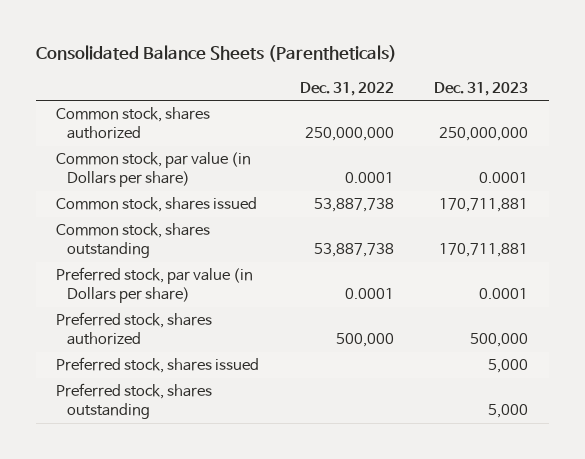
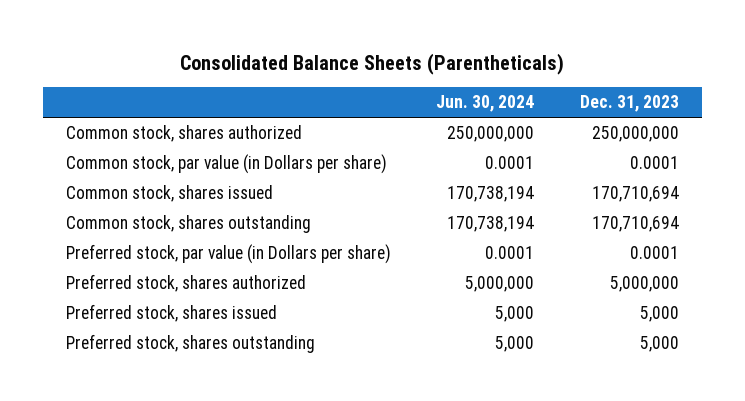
[299,81,394,96] Dec. 31, 2022 -> none
none -> [436,95,535,113] Jun. 30, 2024
[439,198,529,213] 170,711,881 -> [591,186,679,203] 170,710,694
[439,243,529,258] 170,711,881 -> [591,216,679,233] 170,710,694
[470,333,529,348] 500,000 -> [609,276,679,293] 5,000,000

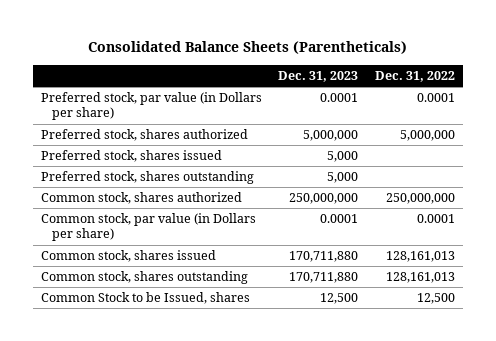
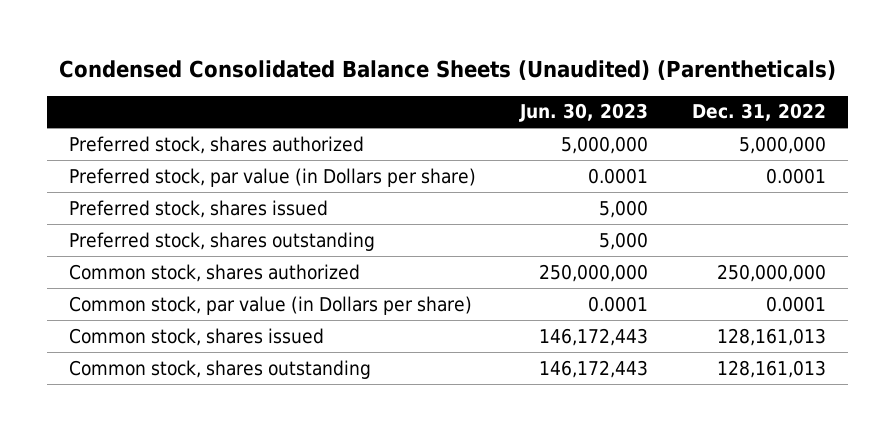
[87,41,407,55] Consolidated Balance Sheets (Parentheticals) -> [59,59,837,80] Condensed Consolidated Balance Sheets (Unaudited) (Parentheticals)
[278,70,359,82] Dec. 31, 2023 -> none
none -> [518,103,648,123] Jun. 30, 2023
[41,92,263,121] Preferred stock, par value (in Dollars per share) -> [69,167,477,187] Preferred stock, par value (in Dollars per share)
[41,292,251,305] Common Stock to be Issued, shares -> none

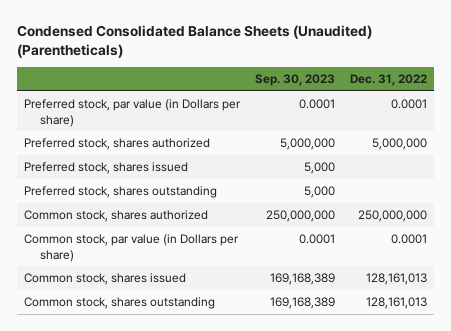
[518,103,648,123] Jun. 30, 2023 -> none
none -> [254,74,335,87] Sep. 30, 2023
[69,135,365,154] Preferred stock, shares authorized -> [24,138,211,151] Preferred stock, shares authorized

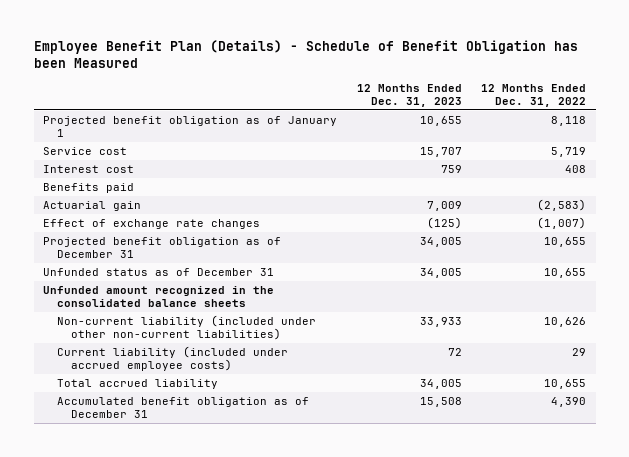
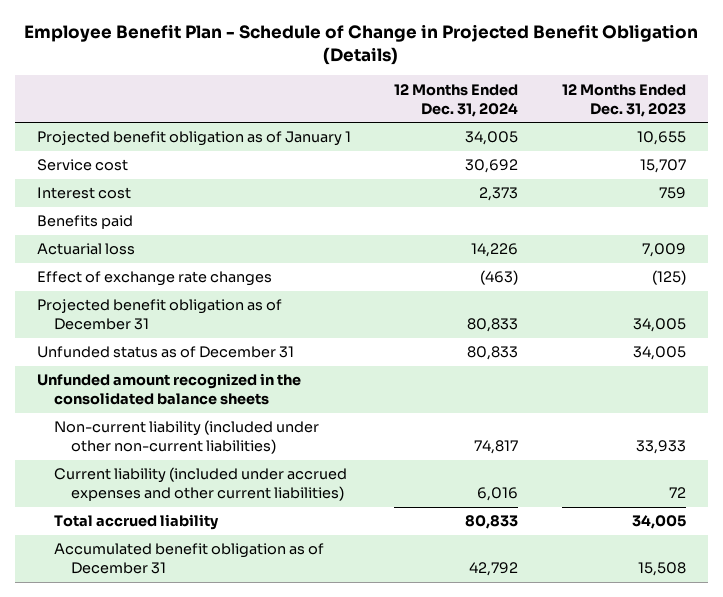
[33,39,578,68] Employee Benefit Plan (Details) - Schedule of Benefit Obligation has been Measured -> [24,23,699,65] Employee Benefit Plan - Schedule of Change in Projected Benefit Obligation (Details)
[481,83,587,107] 12 Months Ended Dec. 31, 2022 -> none
none -> [394,83,519,117] 12 Months Ended Dec. 31, 2024
[43,201,142,212] Actuarial gain -> [36,243,135,256] Actuarial loss
[57,346,289,372] Current liability (included under accrued employee costs) -> [54,467,348,502] Current liability (included under accrued expenses and other current liabilities)

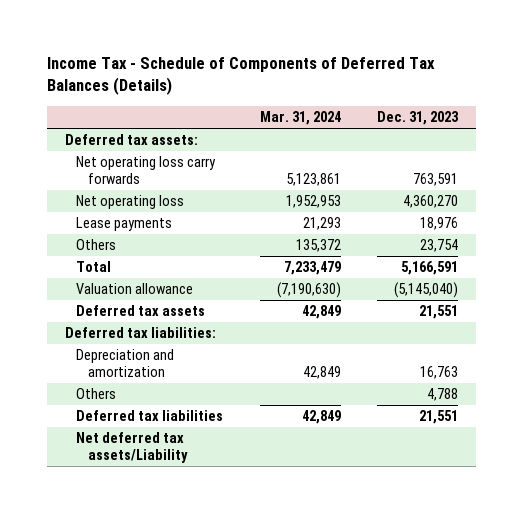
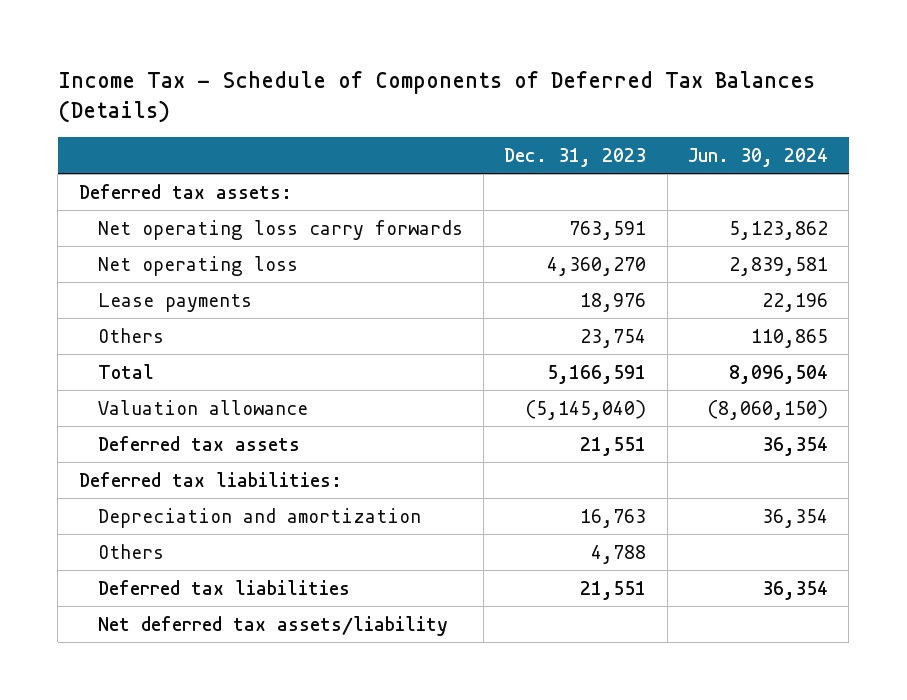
[259,111,341,126] Mar. 31, 2024 -> none
none -> [688,147,829,167] Jun. 30, 2024
[76,432,189,463] Net deferred tax assets/Liability -> [97,615,448,636] Net deferred tax assets/liability

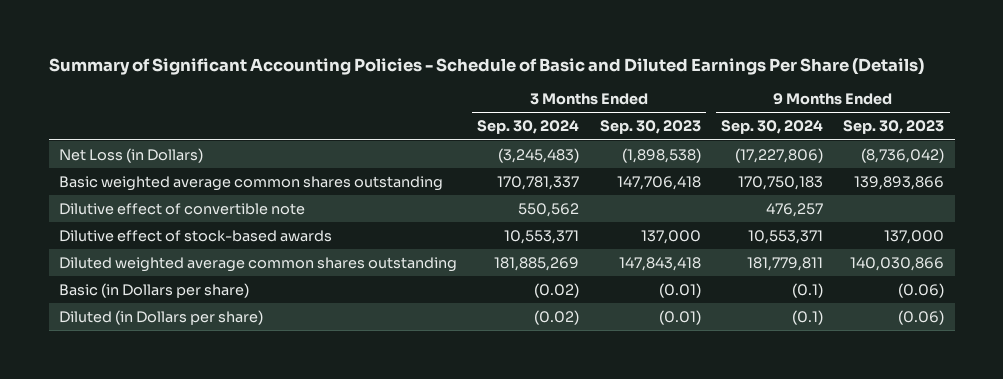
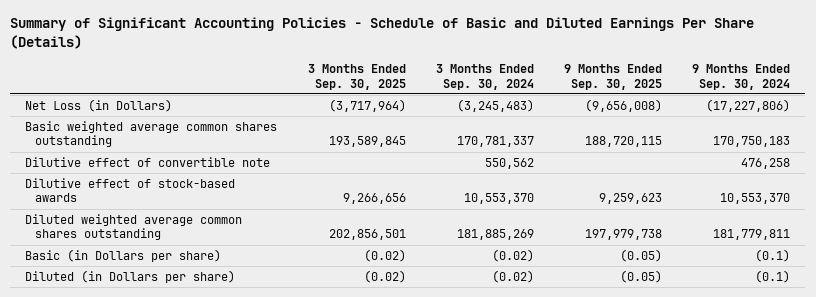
[599,120,701,135] Sep. 30, 2023 -> none
[843,120,945,135] Sep. 30, 2023 -> none
none -> [307,63,406,90] 3 Months Ended Sep. 30, 2025
none -> [563,63,662,90] 9 Months Ended Sep. 30, 2025
[766,202,824,217] 476,257 -> [741,157,791,169] 476,258
[504,229,580,244] 10,553,371 -> [463,193,534,205] 10,553,370
[748,229,824,244] 10,553,371 -> [720,193,791,205] 10,553,370

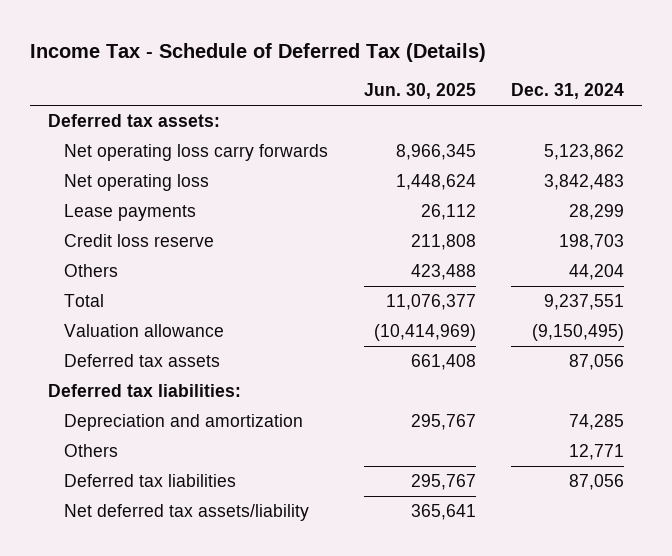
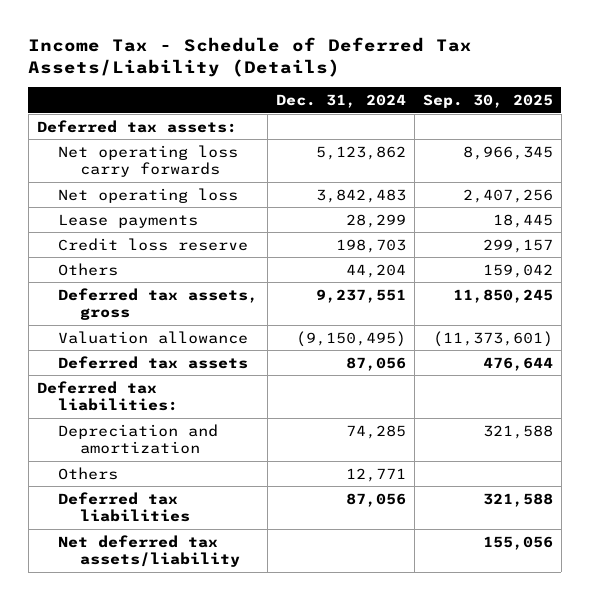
[30,42,487,62] Income Tax - Schedule of Deferred Tax (Details) -> [28,36,473,77] Income Tax - Schedule of Deferred Tax Assets/Liability (Details)
[363,83,476,100] Jun. 30, 2025 -> none
none -> [422,93,553,108] Sep. 30, 2025
[64,294,105,308] Total -> [58,287,259,320] Deferred tax assets, gross

